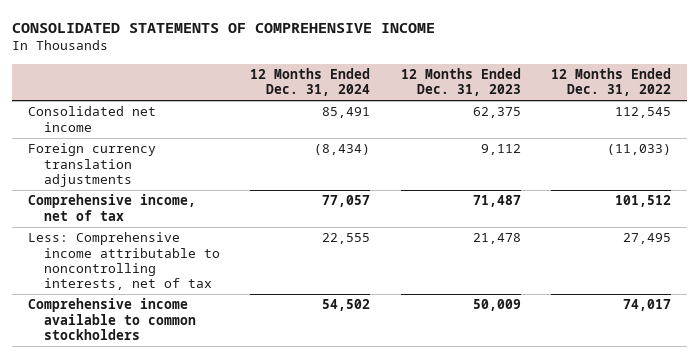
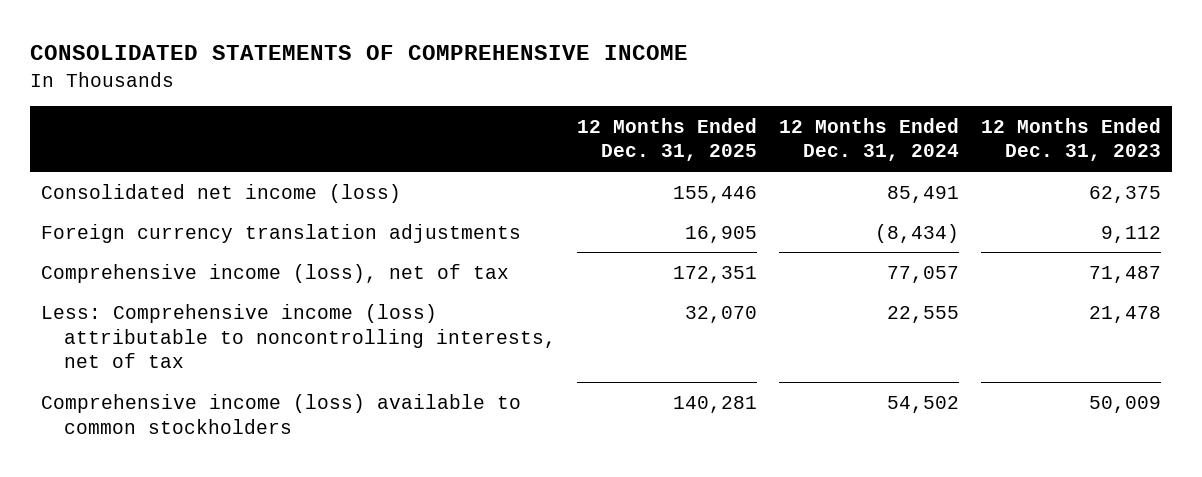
[551,68,672,97] 12 Months Ended Dec. 31, 2022 -> none
none -> [577,117,758,162] 12 Months Ended Dec. 31, 2025
[27,106,156,132] Consolidated net income -> [40,183,401,203] Consolidated net income (loss)
[27,194,196,221] Comprehensive income, net of tax -> [40,263,509,283] Comprehensive income (loss), net of tax
[27,232,220,291] Less: Comprehensive income attributable to noncontrolling interests, net of tax -> [40,303,556,369] Less: Comprehensive income (loss) attributable to noncontrolling interests, net of tax
[27,298,196,341] Comprehensive income available to common stockholders -> [40,393,521,434] Comprehensive income (loss) available to common stockholders

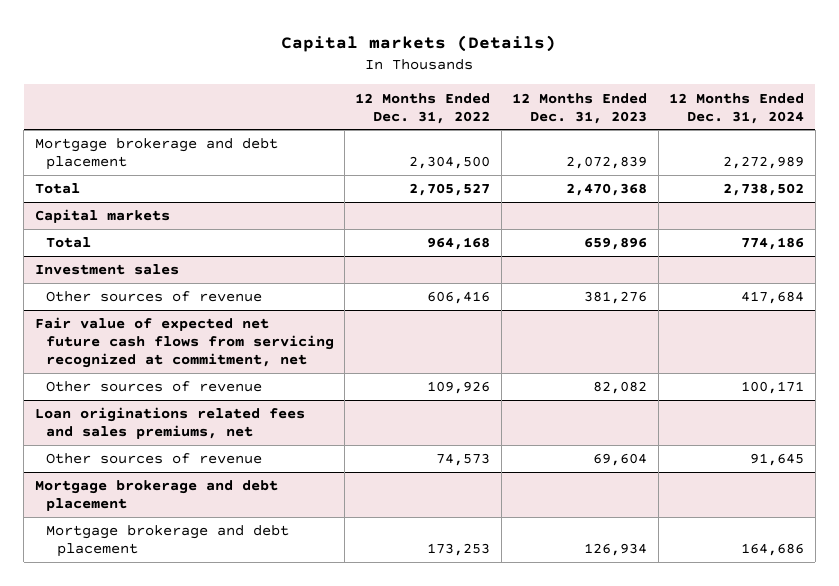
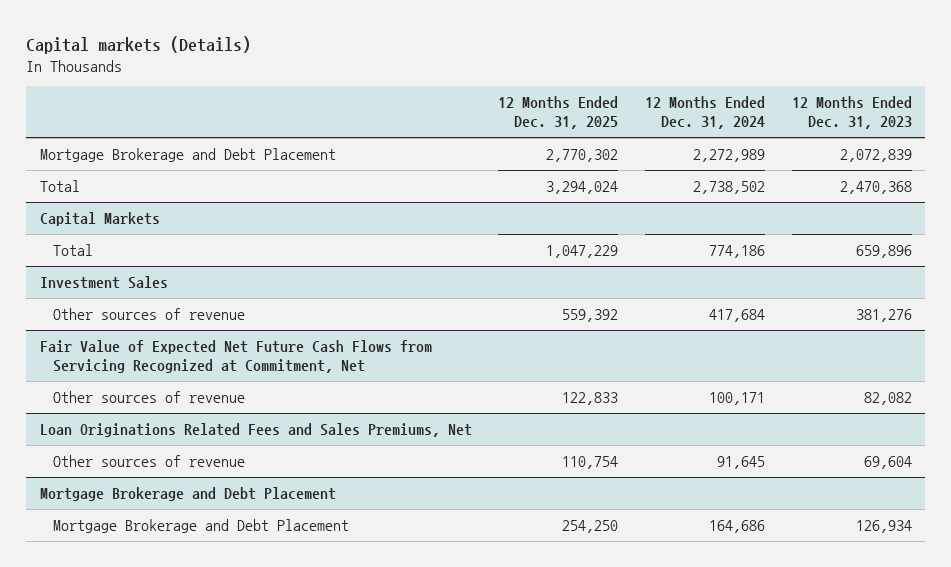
[355,92,491,124] 12 Months Ended Dec. 31, 2022 -> none
none -> [498,95,619,130] 12 Months Ended Dec. 31, 2025
[34,138,278,171] Mortgage brokerage and debt placement -> [39,147,336,162] Mortgage Brokerage and Debt Placement
[34,209,170,224] Capital markets -> [39,211,160,226] Capital Markets
[34,264,179,276] Investment sales -> [39,275,168,289] Investment Sales
[34,317,334,369] Fair value of expected net future cash flows from servicing recognized at commitment, net -> [39,339,432,374] Fair Value of Expected Net Future Cash Flows from Servicing Recognized at Commitment, Net
[34,407,305,440] Loan originations related fees and sales premiums, net -> [39,422,472,437] Loan Originations Related Fees and Sales Premiums, Net
[34,480,278,512] Mortgage brokerage and debt placement -> [39,486,336,501] Mortgage Brokerage and Debt Placement
[45,525,289,558] Mortgage brokerage and debt placement -> [52,518,349,533] Mortgage Brokerage and Debt Placement

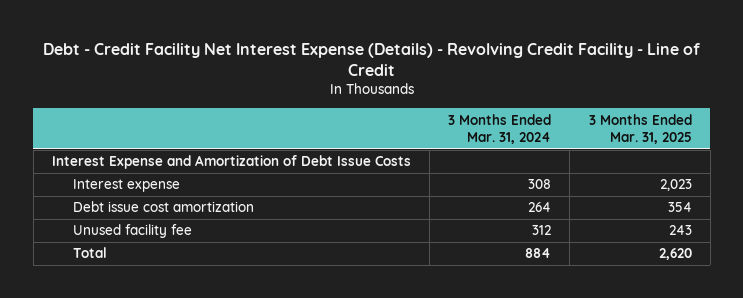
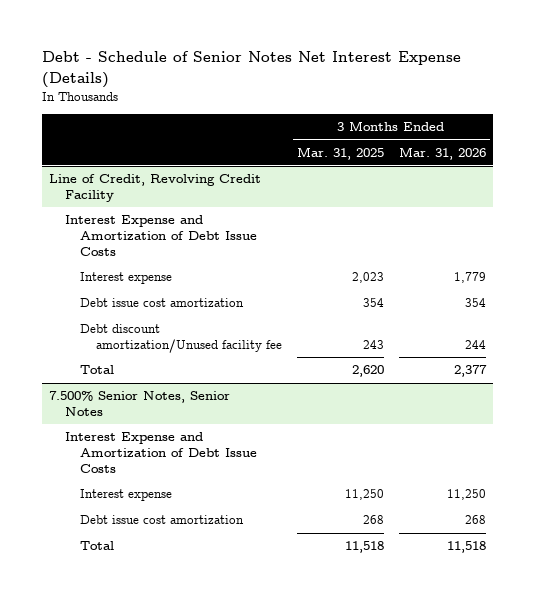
[42,42,700,76] Debt - Credit Facility Net Interest Expense (Details) - Revolving Credit Facility - Line of Credit -> [41,51,461,88] Debt - Schedule of Senior Notes Net Interest Expense (Details)
[448,113,552,145] 3 Months Ended Mar. 31, 2024 -> none
none -> [398,146,486,160] Mar. 31, 2026
none -> [49,174,262,203] Line of Credit, Revolving Credit Facility
[72,224,192,239] Unused facility fee -> [80,324,282,354] Debt discount amortization/Unused facility fee
none -> [49,391,231,417] 7.500% Senior Notes, Senior Notes
none -> [64,432,258,473] Interest Expense and Amortization of Debt Issue Costs
none -> [80,489,173,502] Interest expense
none -> [80,515,245,525] Debt issue cost amortization
none -> [80,541,115,551] Total

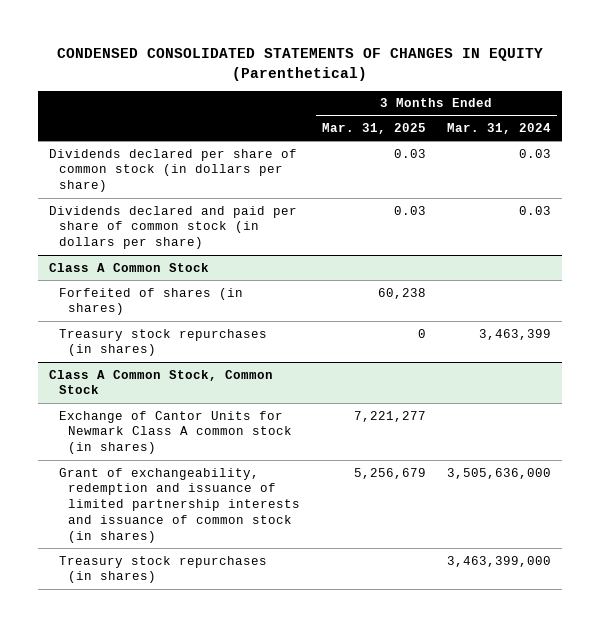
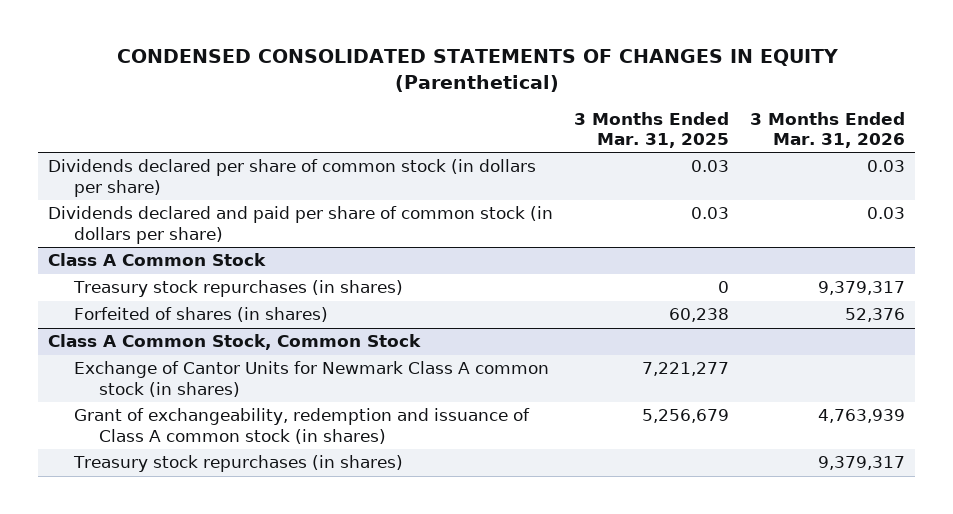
[447,122,552,134] Mar. 31, 2024 -> none
none -> [749,111,905,148] 3 Months Ended Mar. 31, 2026
[58,287,243,316] Forfeited of shares (in shares) -> [73,307,328,323] Forfeited of shares (in shares)
[58,467,300,544] Grant of exchangeability, redemption and issuance of limited partnership interests and issuance of common stock (in shares) -> [73,408,530,444] Grant of exchangeability, redemption and issuance of Class A common stock (in shares)

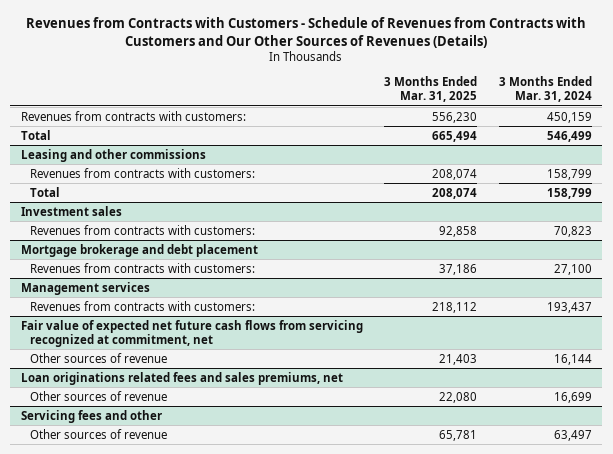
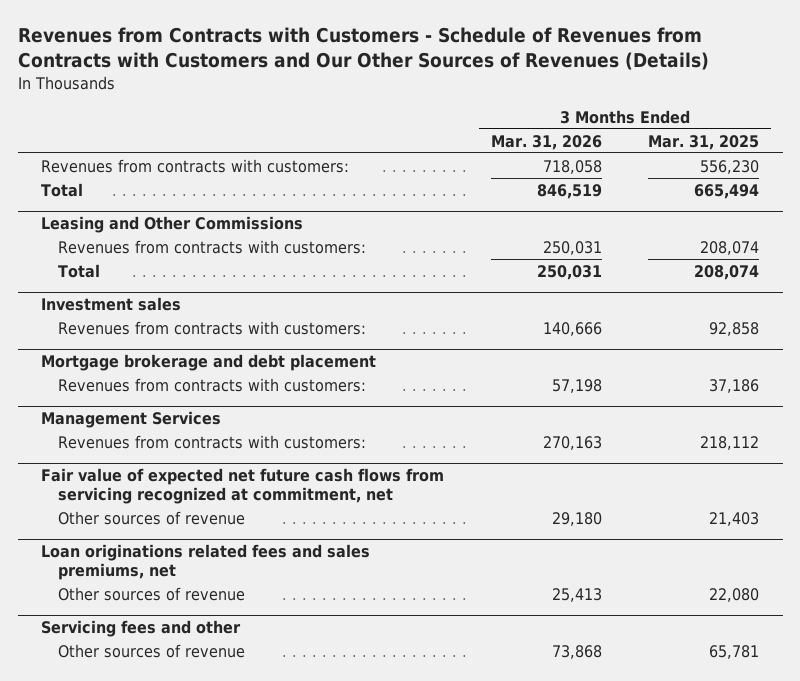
[498,76,592,103] 3 Months Ended Mar. 31, 2024 -> none
none -> [490,134,602,150] Mar. 31, 2026
[20,148,206,162] Leasing and other commissions -> [41,216,304,234] Leasing and Other Commissions
[20,281,150,295] Management services -> [41,411,222,429] Management Services

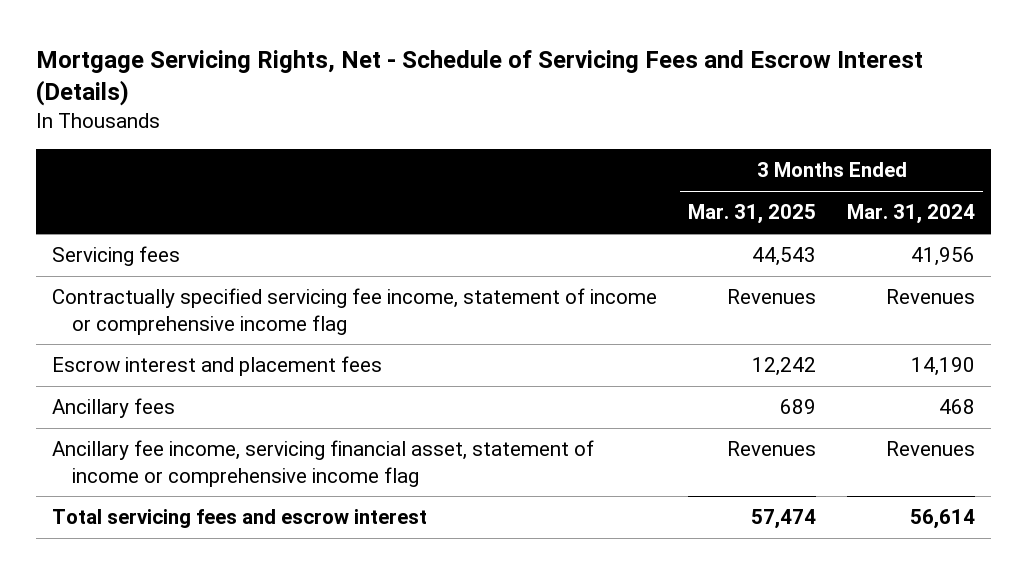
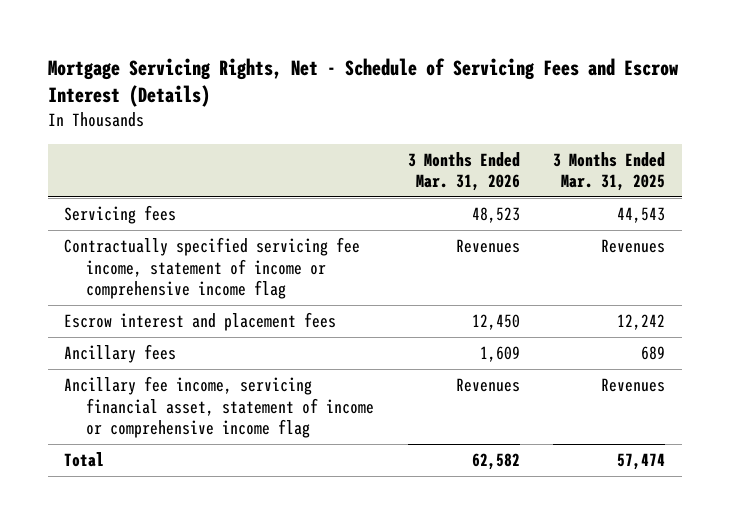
[847,204,976,225] Mar. 31, 2024 -> none
none -> [407,151,520,192] 3 Months Ended Mar. 31, 2026
[51,509,427,529] Total servicing fees and escrow interest -> [64,452,105,468] Total

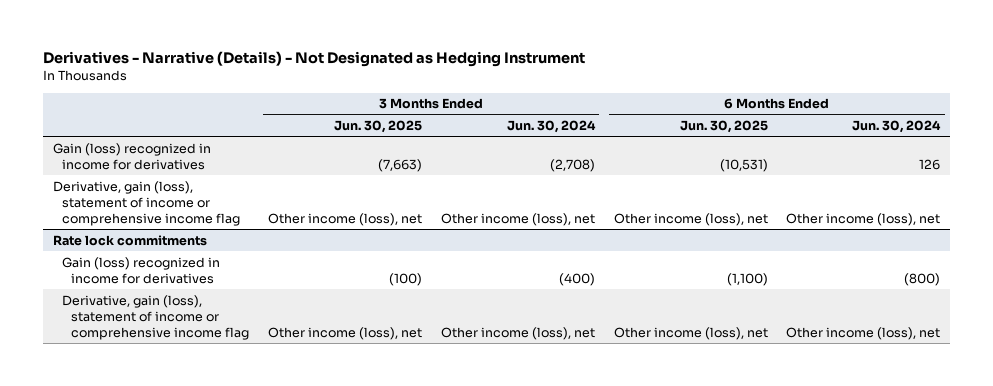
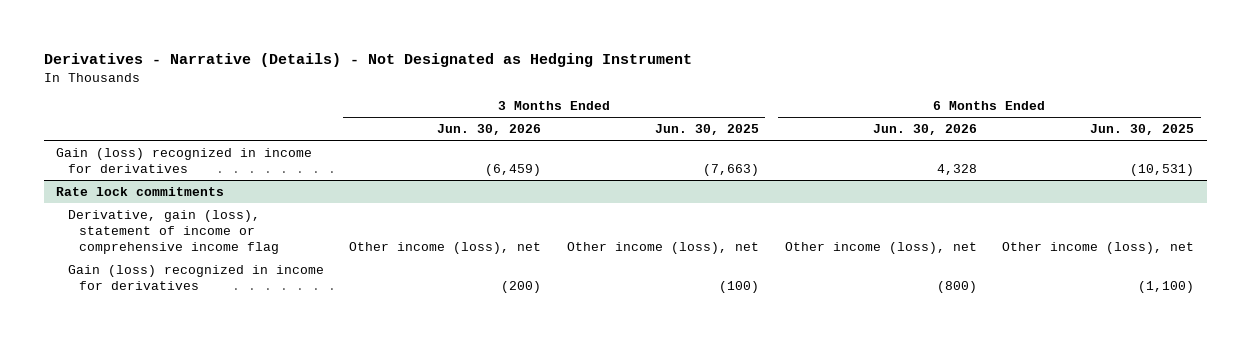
[506,119,596,133] Jun. 30, 2024 -> none
[852,119,942,133] Jun. 30, 2024 -> none
none -> [437,124,542,136] Jun. 30, 2026
none -> [872,124,977,136] Jun. 30, 2026
[52,180,240,226] Derivative, gain (loss), statement of income or comprehensive income flag -> none
[61,256,220,284] Gain (loss) recognized in income for derivatives -> [67,264,324,290] Gain (loss) recognized in income for derivatives

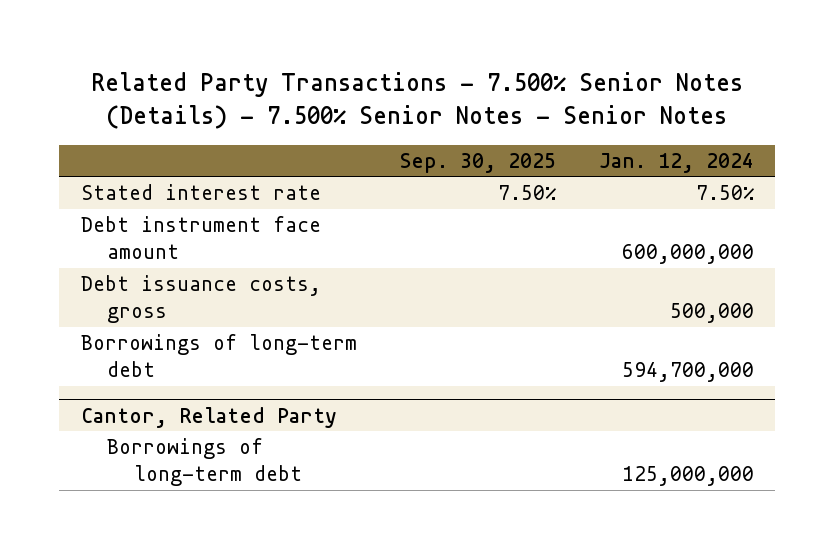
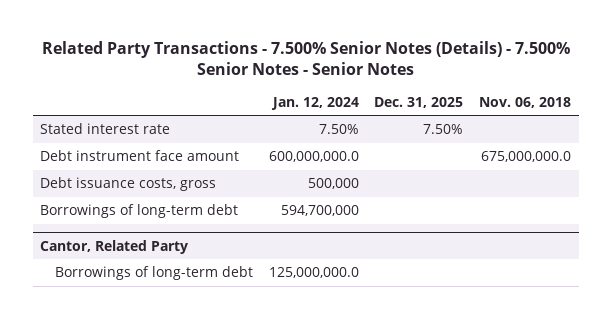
[399,152,556,173] Sep. 30, 2025 -> none
none -> [374,96,464,108] Dec. 31, 2025
none -> [479,96,572,108] Nov. 06, 2018
[621,244,754,265] 600,000,000 -> [268,151,359,163] 600,000,000.0
[621,466,754,487] 125,000,000 -> [268,267,359,279] 125,000,000.0

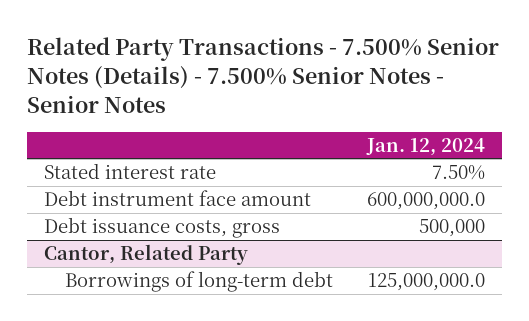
[374,96,464,108] Dec. 31, 2025 -> none
[479,96,572,108] Nov. 06, 2018 -> none
[40,204,239,219] Borrowings of long-term debt -> none

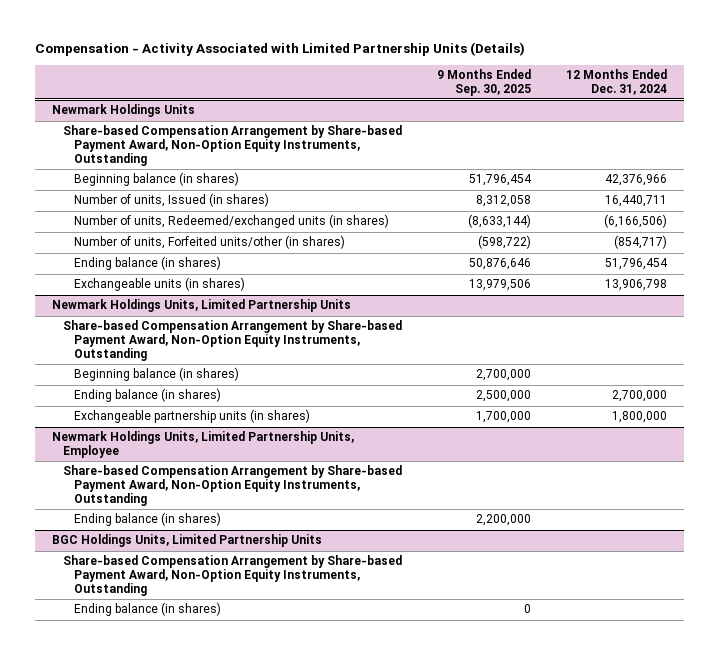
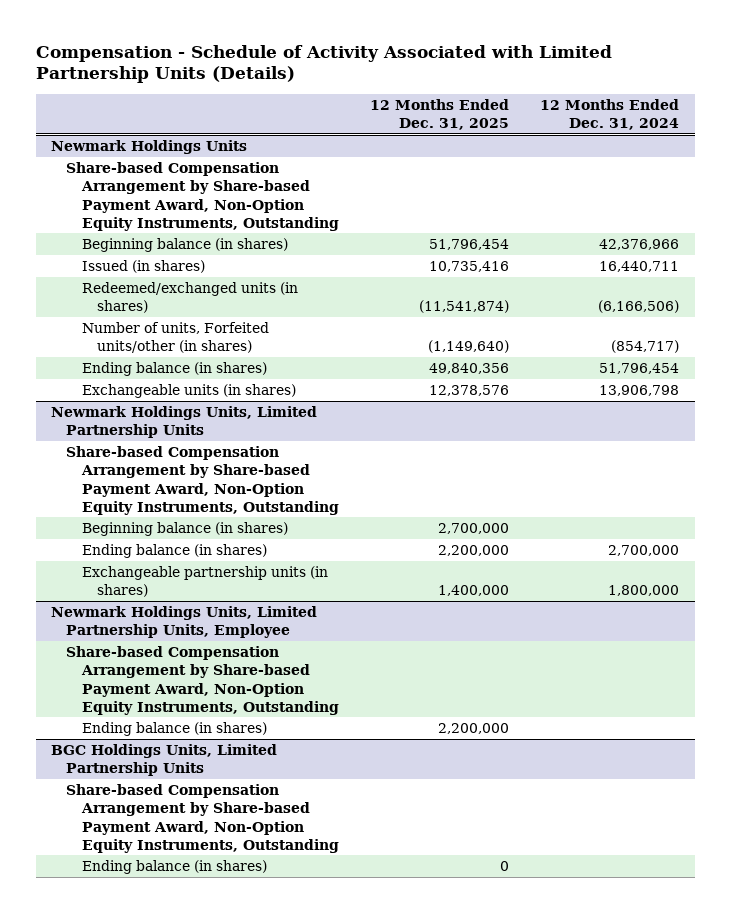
[34,41,525,56] Compensation - Activity Associated with Limited Partnership Units (Details) -> [35,44,612,84] Compensation - Schedule of Activity Associated with Limited Partnership Units (Details)
[436,69,531,96] 9 Months Ended Sep. 30, 2025 -> none
none -> [369,98,509,130] 12 Months Ended Dec. 31, 2025
[73,193,269,208] Number of units, Issued (in shares) -> [81,260,205,274] Issued (in shares)
[73,214,389,229] Number of units, Redeemed/exchanged units (in shares) -> [81,282,298,314] Redeemed/exchanged units (in shares)

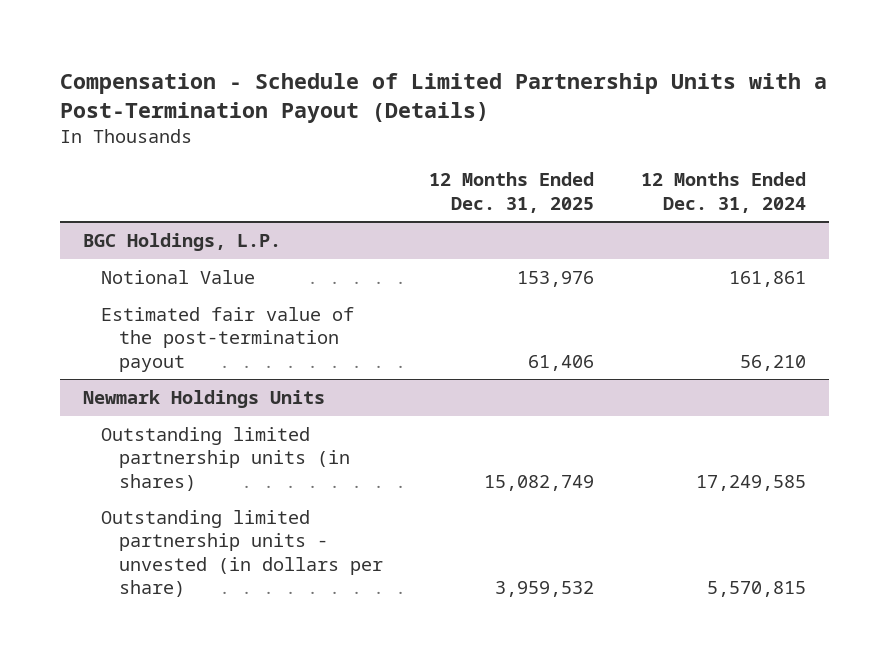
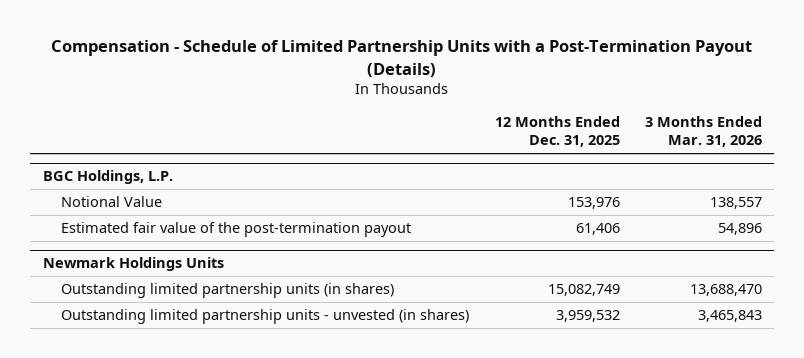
[640,172,806,213] 12 Months Ended Dec. 31, 2024 -> none
none -> [644,116,762,148] 3 Months Ended Mar. 31, 2026
[101,510,383,597] Outstanding limited partnership units - unvested (in dollars per share) -> [61,309,470,325] Outstanding limited partnership units - unvested (in shares)

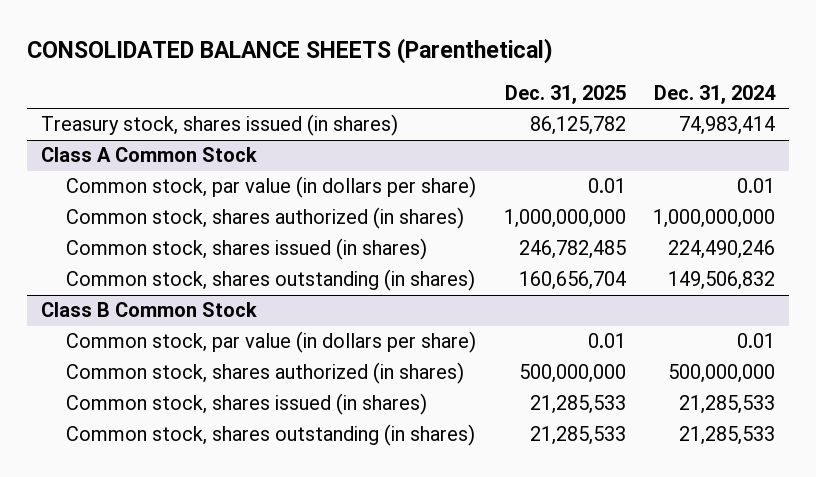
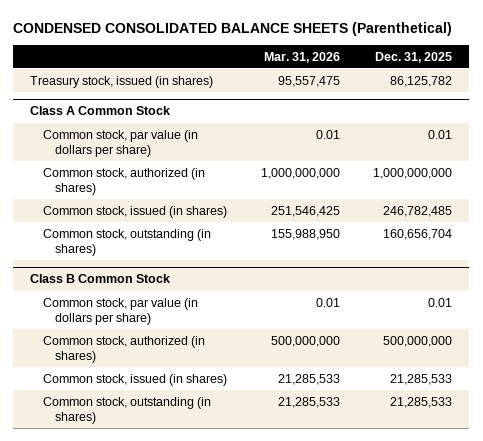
[27,37,554,64] CONSOLIDATED BALANCE SHEETS (Parenthetical) -> [13,21,453,36] CONDENSED CONSOLIDATED BALANCE SHEETS (Parenthetical)
[654,84,777,104] Dec. 31, 2024 -> none
none -> [263,51,340,63] Mar. 31, 2026
[40,114,398,137] Treasury stock, shares issued (in shares) -> [30,75,214,88] Treasury stock, issued (in shares)
[66,207,465,230] Common stock, shares authorized (in shares) -> [42,167,205,195] Common stock, authorized (in shares)
[66,238,428,261] Common stock, shares issued (in shares) -> [42,205,227,218] Common stock, issued (in shares)
[66,269,476,292] Common stock, shares outstanding (in shares) -> [42,228,211,256] Common stock, outstanding (in shares)
[66,362,465,385] Common stock, shares authorized (in shares) -> [42,335,205,363] Common stock, authorized (in shares)
[66,393,428,416] Common stock, shares issued (in shares) -> [42,373,227,386] Common stock, issued (in shares)
[66,424,476,447] Common stock, shares outstanding (in shares) -> [42,396,211,424] Common stock, outstanding (in shares)

